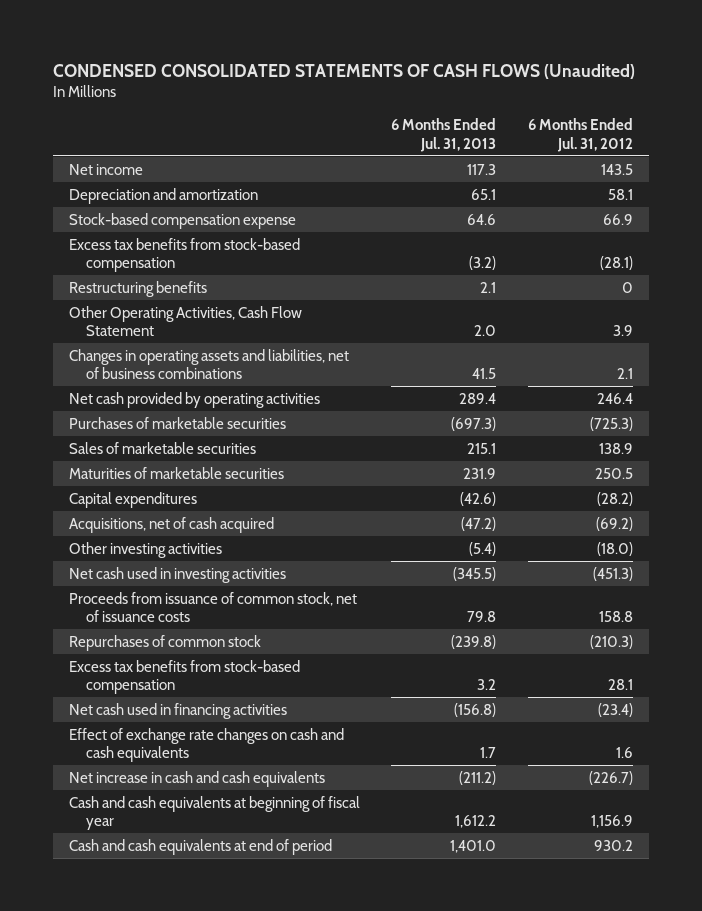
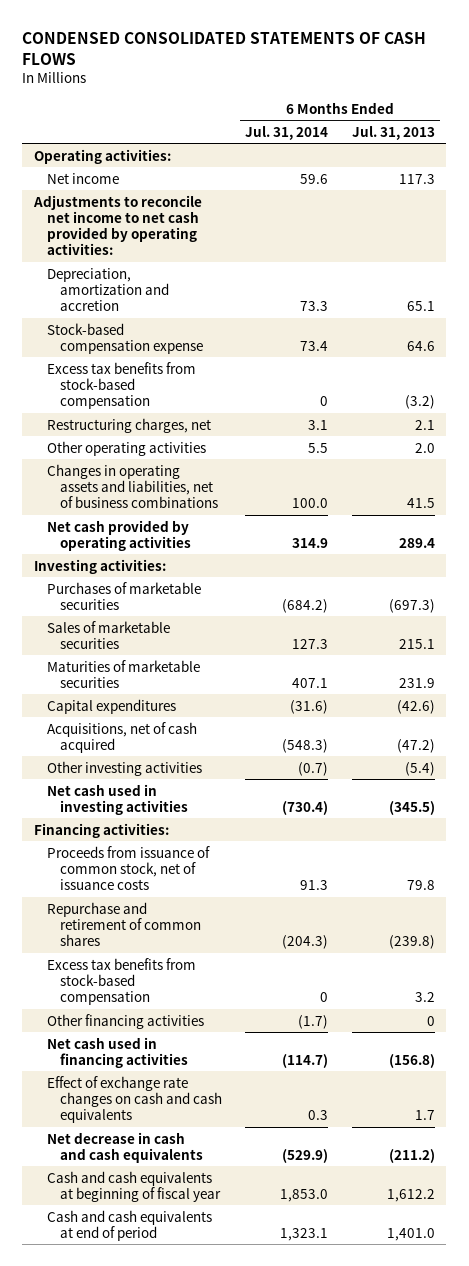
[52,63,635,79] CONDENSED CONSOLIDATED STATEMENTS OF CASH FLOWS (Unaudited) -> [22,31,427,65] CONDENSED CONSOLIDATED STATEMENTS OF CASH FLOWS
[528,118,634,152] 6 Months Ended Jul. 31, 2012 -> none
none -> [245,125,329,140] Jul. 31, 2014
none -> [33,148,171,164] Operating activities:
none -> [32,194,202,256] Adjustments to reconcile net income to net cash provided by operating activities:
[68,187,258,204] Depreciation and amortization -> [47,267,170,312] Depreciation, amortization and accretion
[68,280,207,297] Restructuring benefits -> [47,417,212,433] Restructuring charges, net
[68,305,302,337] Other Operating Activities, Cash Flow Statement -> [47,440,207,456] Other operating activities
none -> [33,558,166,574] Investing activities:
none -> [33,822,169,838] Financing activities:
[68,634,261,651] Repurchases of common stock -> [47,901,202,947] Repurchase and retirement of common shares
none -> [47,1013,205,1029] Other financing activities
[68,770,325,787] Net increase in cash and cash equivalents -> [47,1131,204,1163] Net decrease in cash and cash equivalents

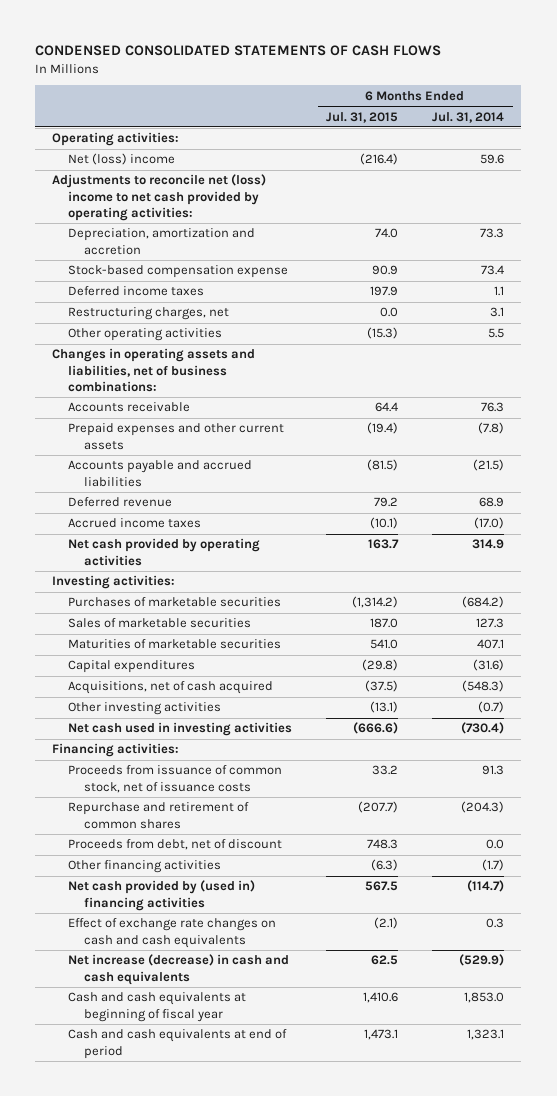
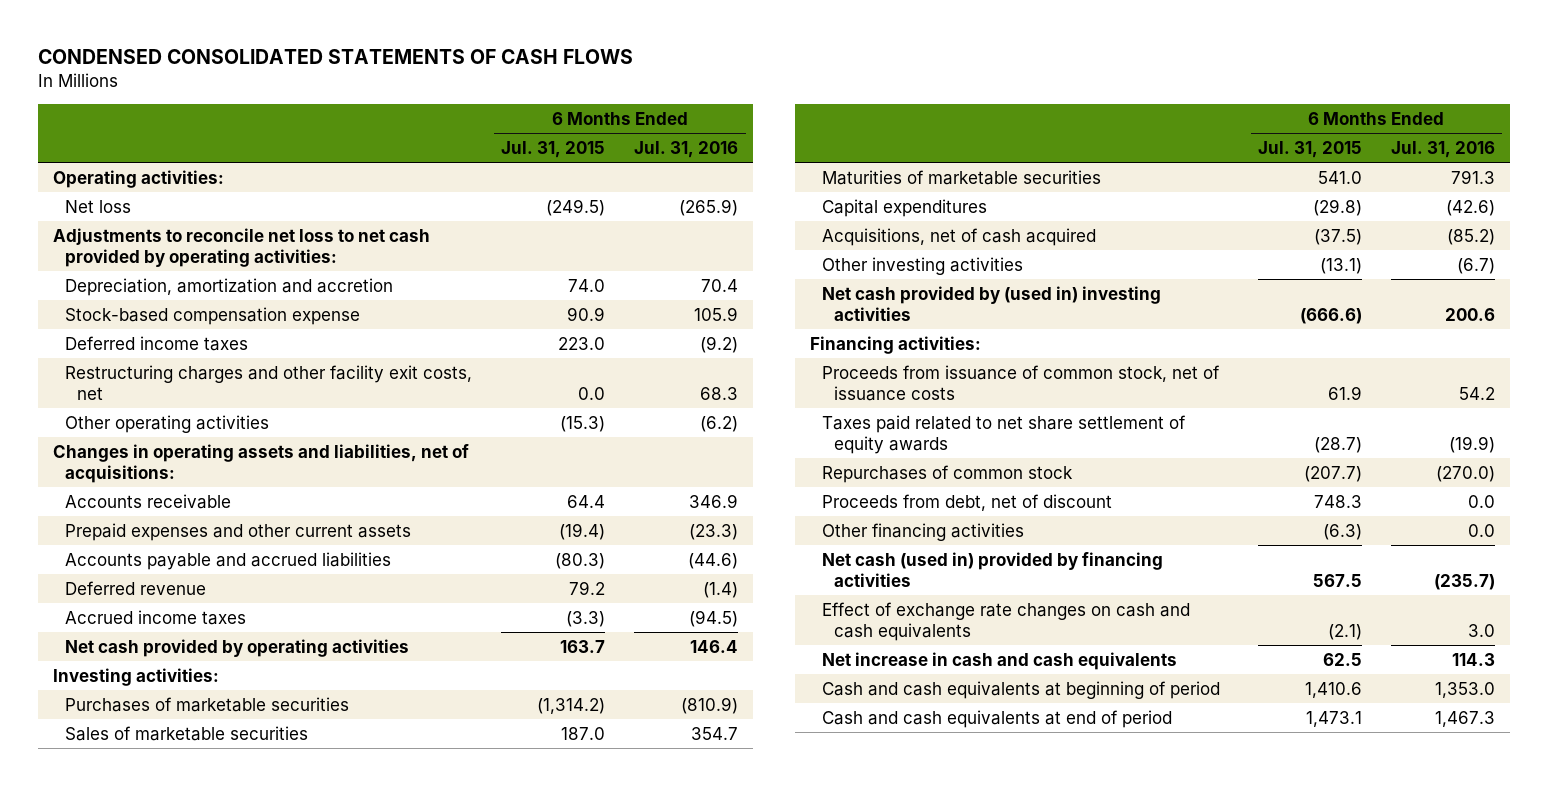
[432,111,505,123] Jul. 31, 2014 -> none
none -> [634,140,739,158] Jul. 31, 2016
[68,153,176,166] Net (loss) income -> [65,199,132,213] Net loss
[360,153,399,166] (216.4) -> [546,198,606,216] (249.5)
[52,174,267,221] Adjustments to reconcile net (loss) income to net cash provided by operating activities: -> [52,227,430,267] Adjustments to reconcile net loss to net cash provided by operating activities:
[370,286,399,297] 197.9 -> [558,336,606,350] 223.0
[68,307,230,321] Restructuring charges, net -> [65,364,473,400] Restructuring charges and other facility exit costs, net
[52,348,256,392] Changes in operating assets and liabilities, net of business combinations: -> [52,443,469,483] Changes in operating assets and liabilities, net of acquisitions:
[367,459,399,472] (81.5) -> [555,552,606,569] (80.3)
[370,517,399,530] (10.1) -> [566,610,606,627] (3.3)
[68,722,293,737] Net cash used in investing activities -> [821,285,1161,321] Net cash provided by (used in) investing activities
[372,765,399,776] 33.2 -> [1327,385,1362,400] 61.9
none -> [821,414,1186,454] Taxes paid related to net share settlement of equity awards
[68,802,250,829] Repurchase and retirement of common shares -> [821,464,1073,483] Repurchases of common stock
[68,880,256,911] Net cash provided by (used in) financing activities -> [821,551,1163,587] Net cash (used in) provided by financing activities
[68,954,290,985] Net increase (decrease) in cash and cash equivalents -> [821,651,1177,670] Net increase in cash and cash equivalents
[68,992,247,1022] Cash and cash equivalents at beginning of fiscal year -> [821,680,1220,699] Cash and cash equivalents at beginning of period

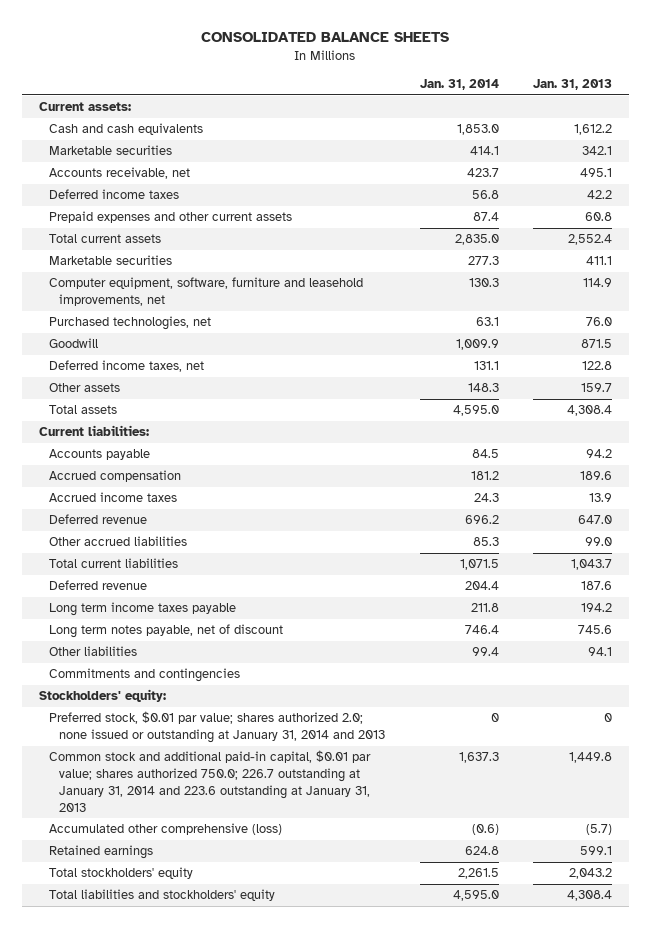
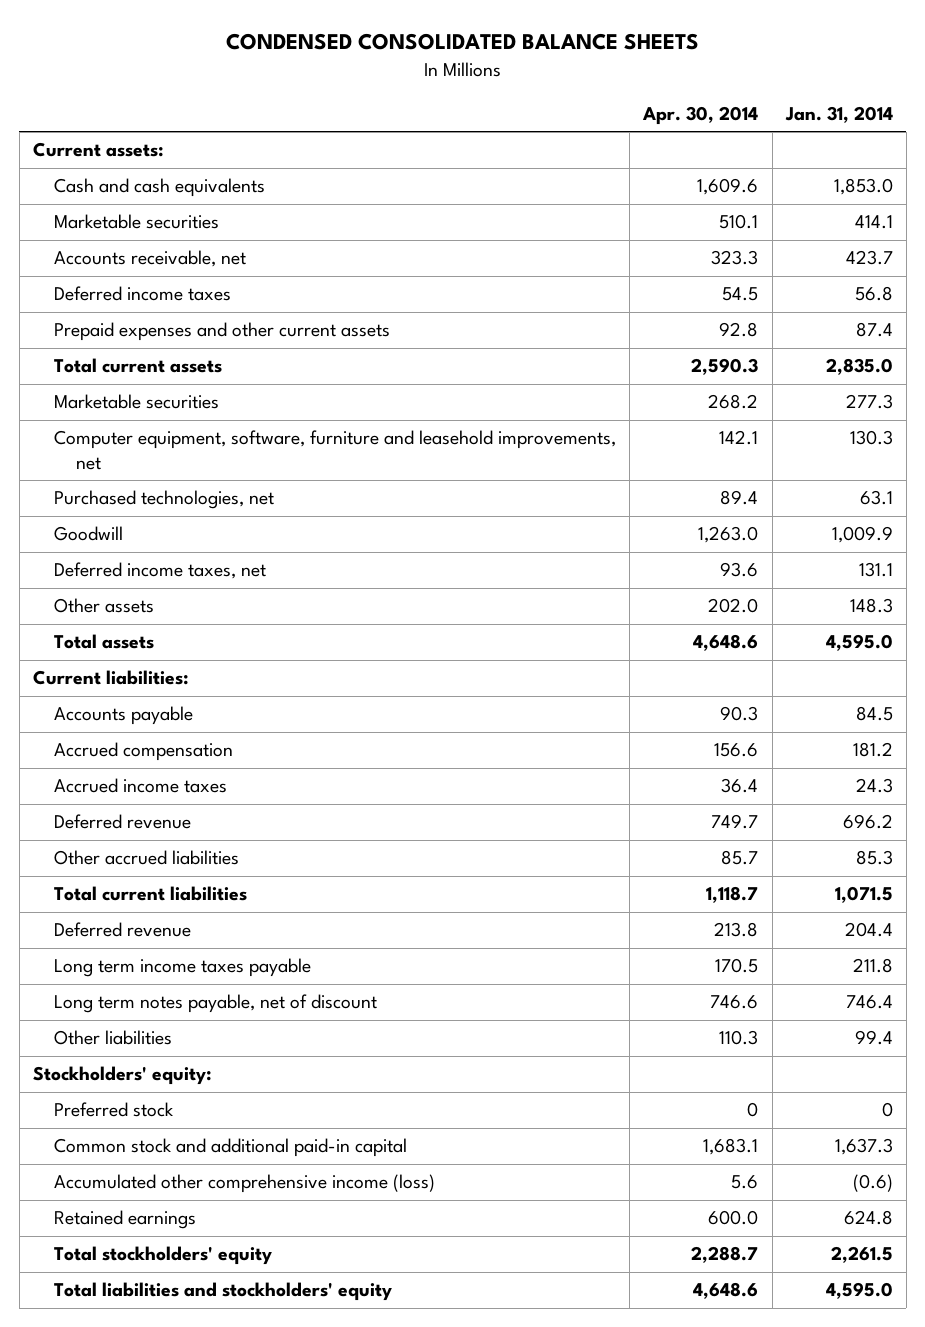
[201,32,450,43] CONSOLIDATED BALANCE SHEETS -> [225,33,699,51] CONDENSED CONSOLIDATED BALANCE SHEETS
[532,79,612,91] Jan. 31, 2013 -> none
none -> [642,105,759,125] Apr. 30, 2014
[49,668,241,683] Commitments and contingencies -> none
[49,711,386,744] Preferred stock, $0.01 par value; shares authorized 2.0; none issued or outstanding at January 31, 2014 and 2013 -> [54,1102,175,1118] Preferred stock
[49,750,372,812] Common stock and additional paid-in capital, $0.01 par value; shares authorized 750.0; 226.7 outstanding at January 31, 2014 and 223.6 outstanding at January 31, 2013 -> [54,1138,408,1158] Common stock and additional paid-in capital
[49,823,283,836] Accumulated other comprehensive (loss) -> [54,1174,436,1194] Accumulated other comprehensive income (loss)

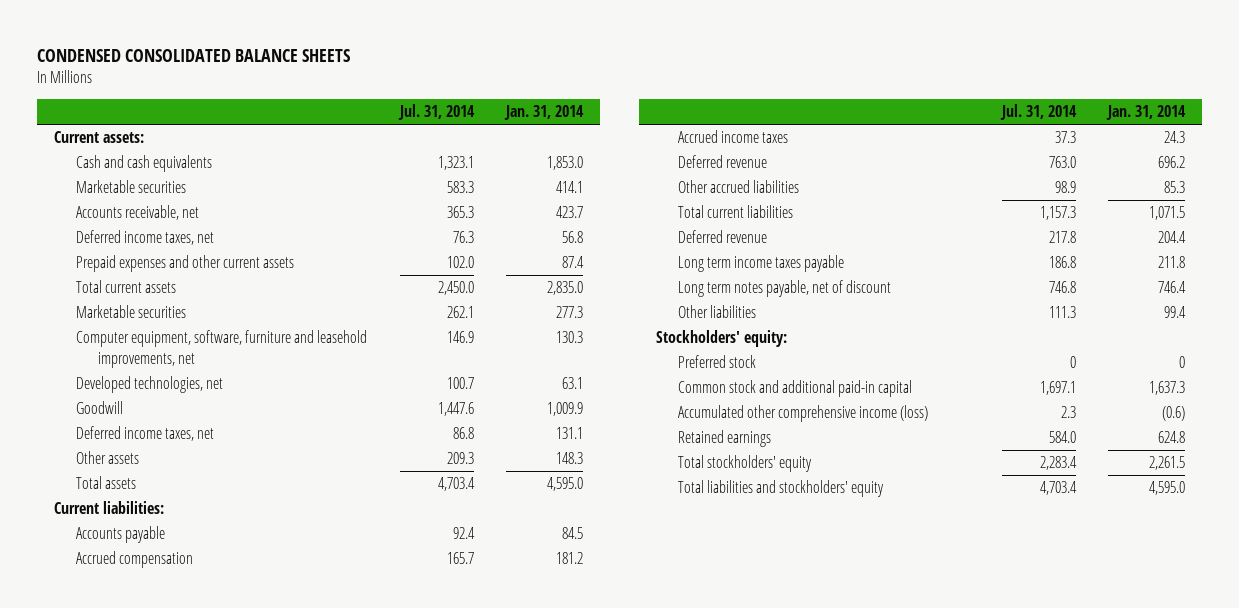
[642,105,759,125] Apr. 30, 2014 -> none
none -> [397,104,475,121] Jul. 31, 2014
[54,286,232,302] Deferred income taxes -> [75,230,214,246] Deferred income taxes, net
[54,490,275,510] Purchased technologies, net -> [75,376,223,394] Developed technologies, net

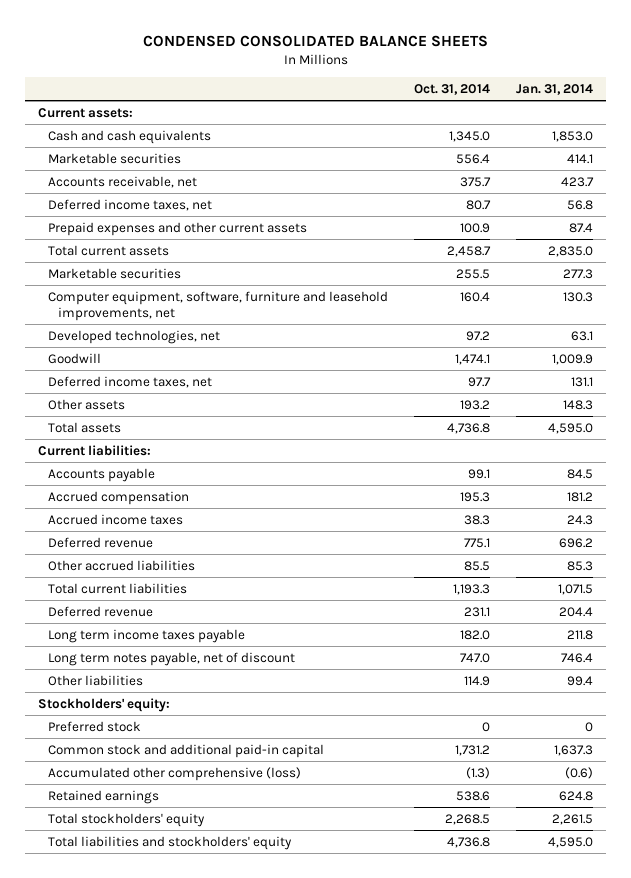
[397,104,475,121] Jul. 31, 2014 -> none
none -> [414,83,491,95] Oct. 31, 2014
[677,405,928,423] Accumulated other comprehensive income (loss) -> [48,766,302,781] Accumulated other comprehensive (loss)

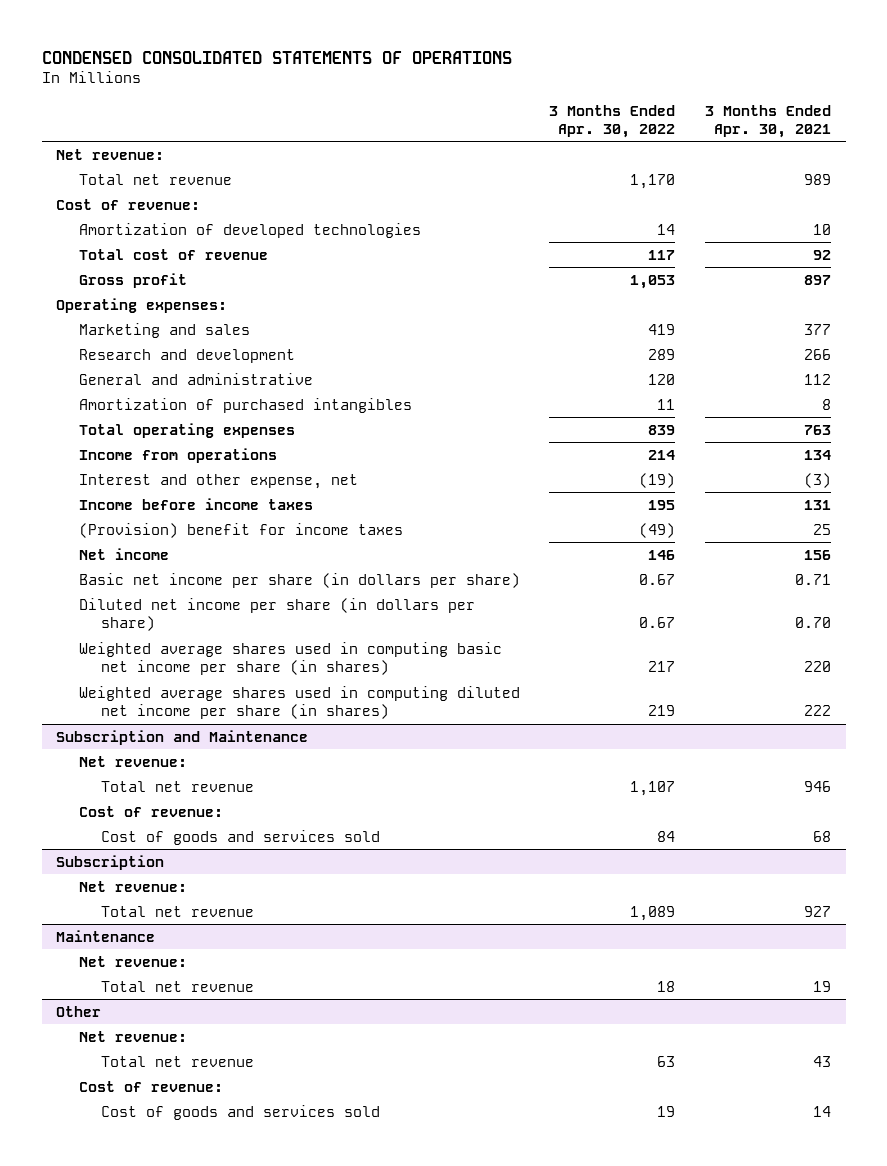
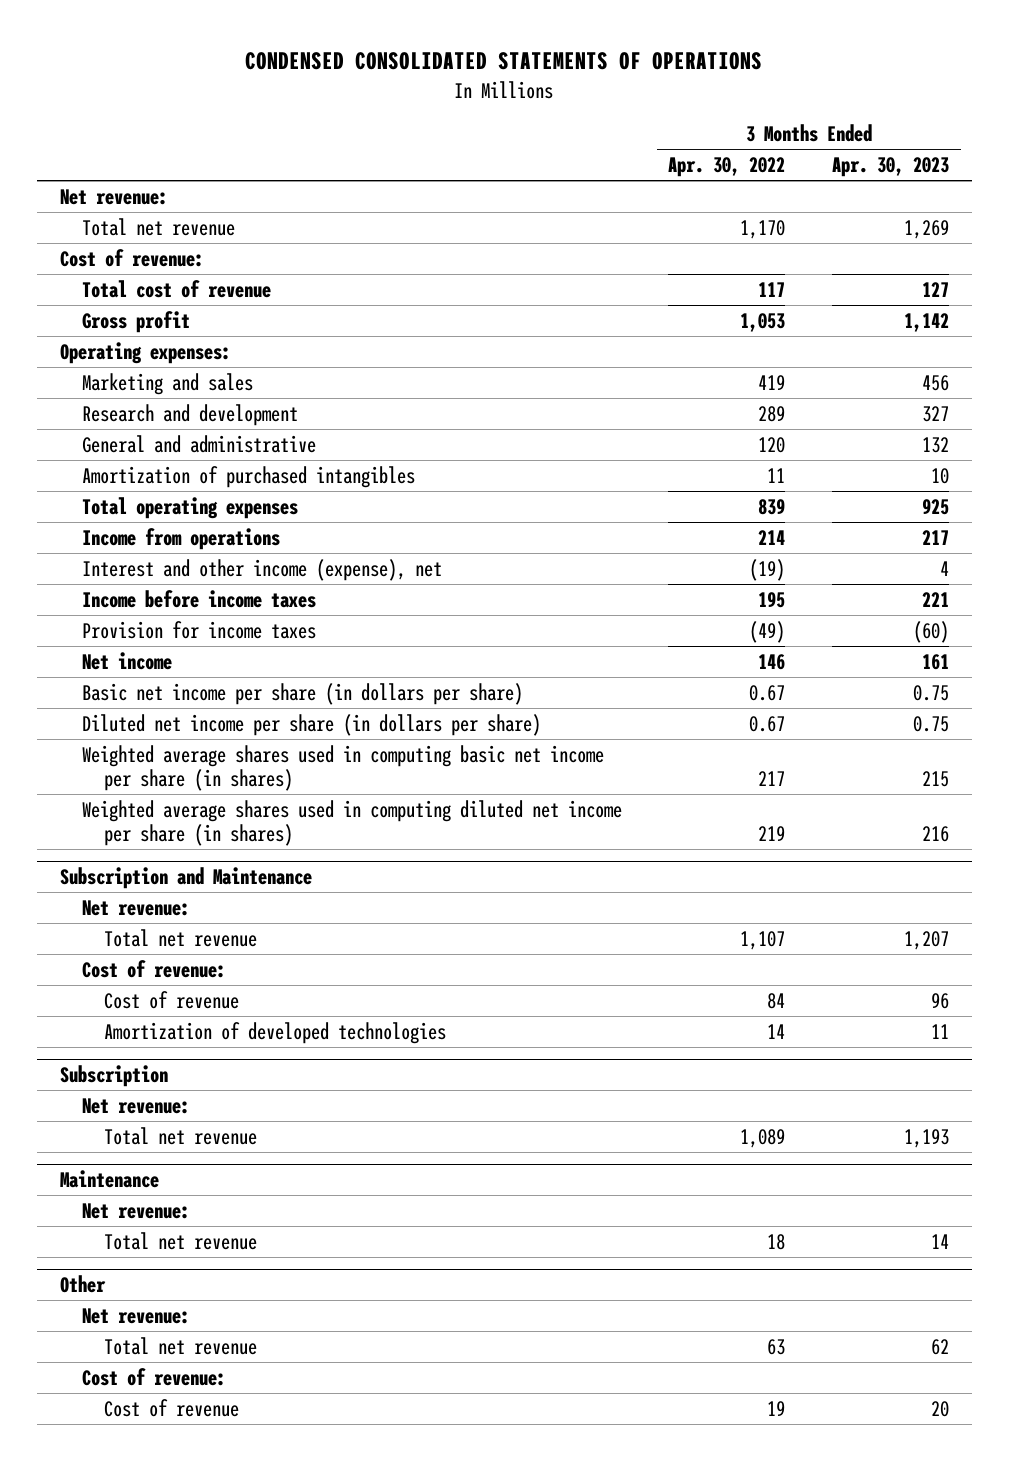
[704,104,831,138] 3 Months Ended Apr. 30, 2021 -> none
none -> [831,157,949,178] Apr. 30, 2023
[78,222,421,238] Amortization of developed technologies -> none
[78,473,358,489] Interest and other expense, net -> [81,558,442,581] Interest and other income (expense), net
[78,522,403,538] (Provision) benefit for income taxes -> [81,620,316,639] Provision for income taxes
[100,829,380,845] Cost of goods and services sold -> [104,990,240,1009] Cost of revenue
none -> [104,1021,447,1044] Amortization of developed technologies
[100,1104,380,1120] Cost of goods and services sold -> [104,1398,240,1417] Cost of revenue

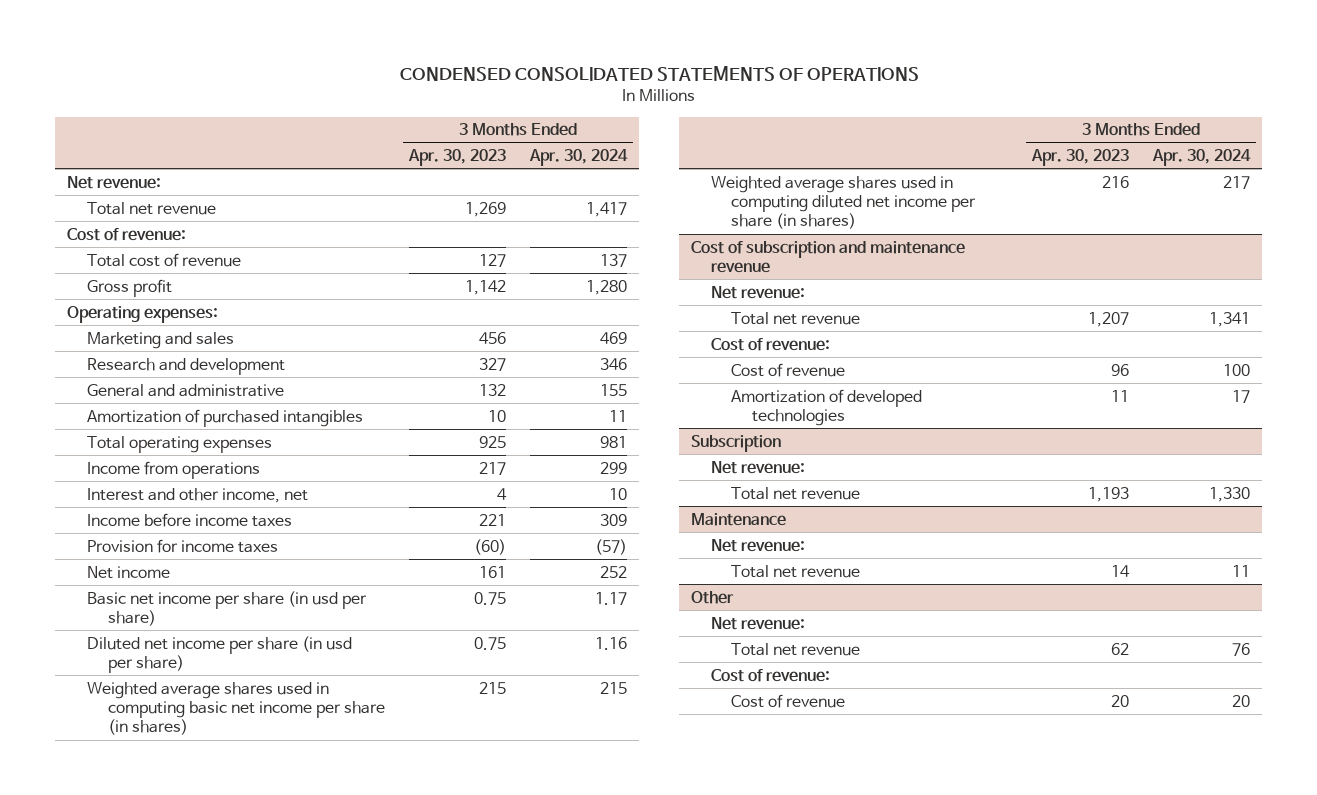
[668,157,786,178] Apr. 30, 2022 -> none
none -> [528,149,628,167] Apr. 30, 2024
[81,558,442,581] Interest and other income (expense), net -> [87,487,309,503] Interest and other income, net
[81,682,523,705] Basic net income per share (in dollars per share) -> [87,590,368,626] Basic net income per share (in usd per share)
[81,713,541,736] Diluted net income per share (in dollars per share) -> [87,635,353,673] Diluted net income per share (in usd per share)
[59,866,312,889] Subscription and Maintenance -> [690,240,965,273] Cost of subscription and maintenance revenue

